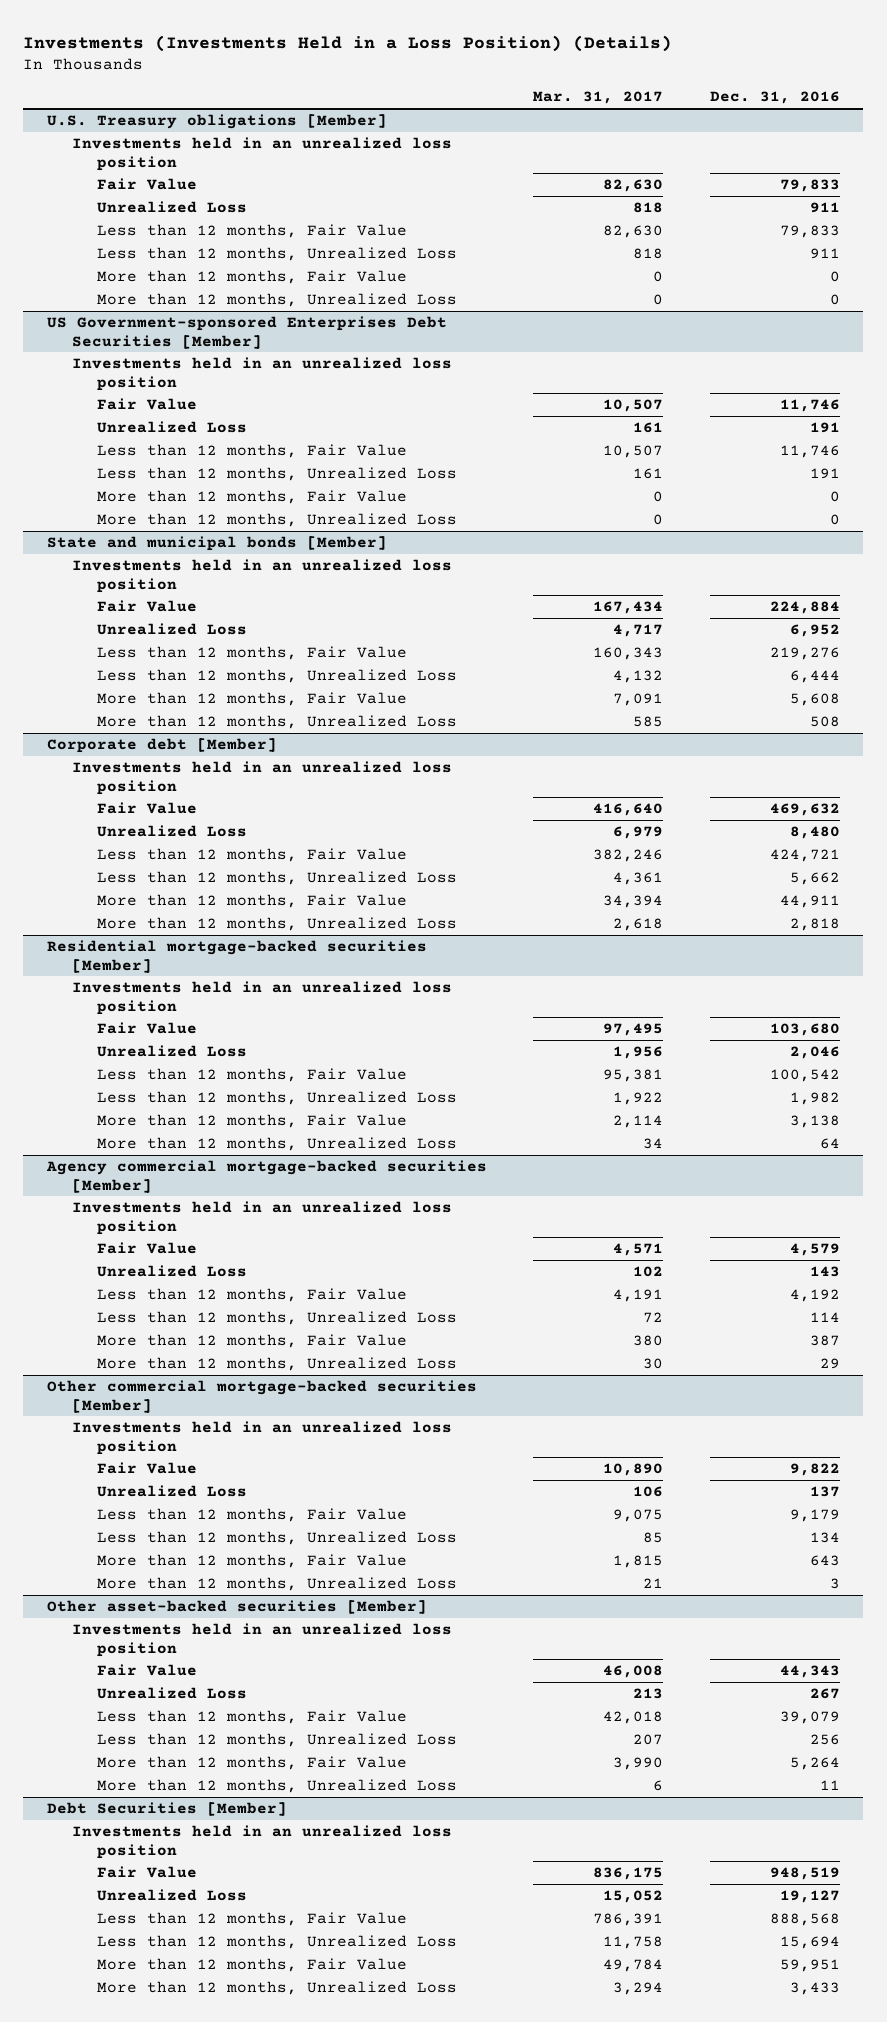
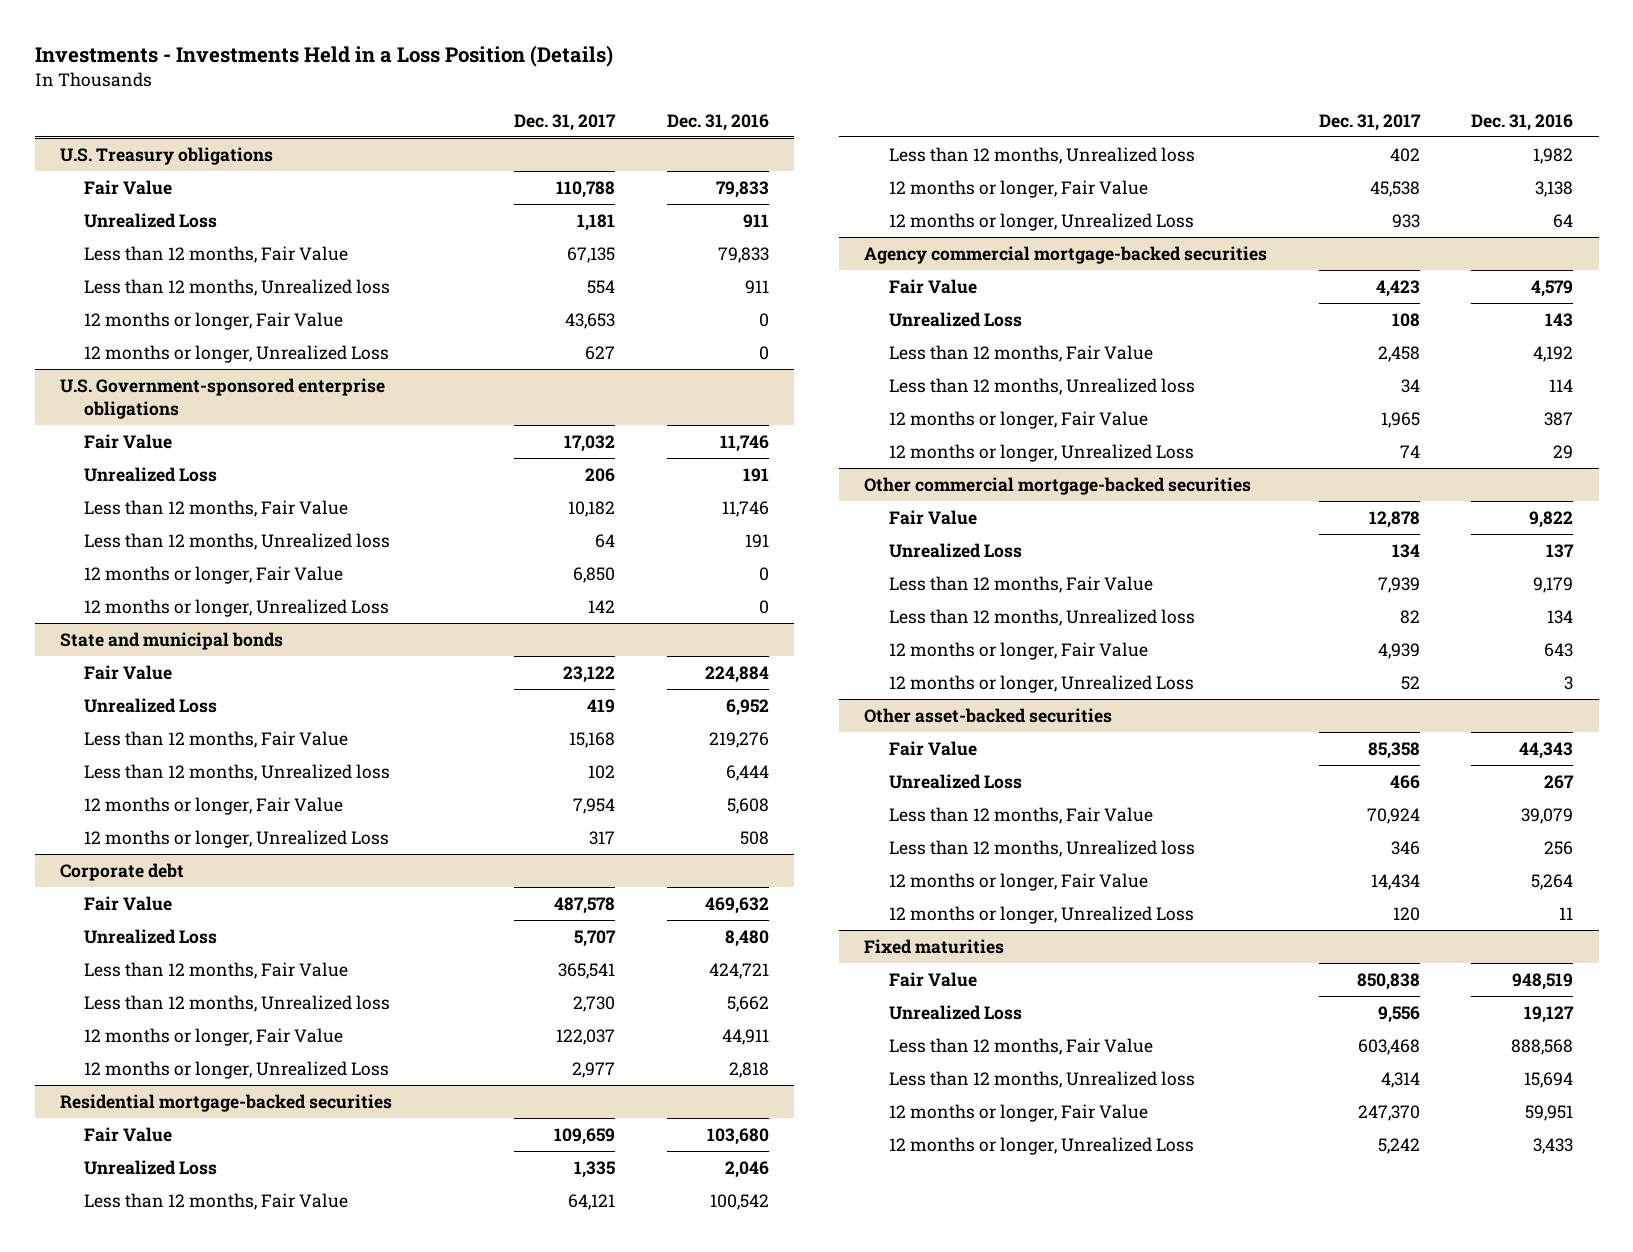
[23,34,673,52] Investments (Investments Held in a Loss Position) (Details) -> [34,45,613,68] Investments - Investments Held in a Loss Position (Details)
[533,91,664,105] Mar. 31, 2017 -> none
none -> [514,113,617,131] Dec. 31, 2017
[71,137,452,171] Investments held in an unrealized loss position -> none
[46,114,387,130] U.S. Treasury obligations [Member] -> [60,146,274,165] U.S. Treasury obligations
[71,357,452,391] Investments held in an unrealized loss position -> none
[96,247,457,262] Less than 12 months, Unrealized Loss -> [84,278,391,296] Less than 12 months, Unrealized loss
[96,270,407,285] More than 12 months, Fair Value -> [84,311,344,330] 12 months or longer, Fair Value
[96,293,457,308] More than 12 months, Unrealized Loss -> [84,344,390,363] 12 months or longer, Unrealized Loss
[46,316,447,349] US Government-sponsored Enterprises Debt Securities [Member] -> [60,377,386,419] U.S. Government-sponsored enterprise obligations
[71,559,452,593] Investments held in an unrealized loss position -> none
[96,467,457,482] Less than 12 months, Unrealized Loss -> [84,532,391,550] Less than 12 months, Unrealized loss
[96,490,407,505] More than 12 months, Fair Value -> [84,565,344,584] 12 months or longer, Fair Value
[96,513,457,528] More than 12 months, Unrealized Loss -> [84,598,390,617] 12 months or longer, Unrealized Loss
[46,536,387,552] State and municipal bonds [Member] -> [60,631,284,650] State and municipal bonds
[71,761,452,795] Investments held in an unrealized loss position -> none
[96,669,457,684] Less than 12 months, Unrealized Loss -> [84,763,391,781] Less than 12 months, Unrealized loss
[96,692,407,707] More than 12 months, Fair Value -> [84,796,344,815] 12 months or longer, Fair Value
[96,715,457,730] More than 12 months, Unrealized Loss -> [84,829,390,848] 12 months or longer, Unrealized Loss
[46,738,277,754] Corporate debt [Member] -> [60,862,185,881] Corporate debt
[71,981,452,1015] Investments held in an unrealized loss position -> none
[96,871,457,886] Less than 12 months, Unrealized Loss -> [84,994,391,1012] Less than 12 months, Unrealized loss
[96,894,407,909] More than 12 months, Fair Value -> [84,1027,344,1046] 12 months or longer, Fair Value
[96,917,457,932] More than 12 months, Unrealized Loss -> [84,1060,390,1079] 12 months or longer, Unrealized Loss
[46,940,427,973] Residential mortgage-backed securities [Member] -> [60,1093,393,1112] Residential mortgage-backed securities
[71,1201,452,1235] Investments held in an unrealized loss position -> none
[96,1091,457,1106] Less than 12 months, Unrealized Loss -> [888,146,1195,164] Less than 12 months, Unrealized loss
[96,1114,407,1129] More than 12 months, Fair Value -> [888,179,1148,198] 12 months or longer, Fair Value
[96,1137,457,1152] More than 12 months, Unrealized Loss -> [888,212,1194,231] 12 months or longer, Unrealized Loss
[45,1160,487,1193] Agency commercial mortgage-backed securities [Member] -> [864,245,1268,264] Agency commercial mortgage-backed securities
[71,1421,452,1455] Investments held in an unrealized loss position -> none
[96,1311,457,1326] Less than 12 months, Unrealized Loss -> [888,377,1195,395] Less than 12 months, Unrealized loss
[96,1334,407,1349] More than 12 months, Fair Value -> [888,410,1148,429] 12 months or longer, Fair Value
[96,1357,457,1372] More than 12 months, Unrealized Loss -> [888,443,1194,462] 12 months or longer, Unrealized Loss
[46,1380,477,1413] Other commercial mortgage-backed securities [Member] -> [864,476,1252,495] Other commercial mortgage-backed securities
[71,1623,452,1657] Investments held in an unrealized loss position -> none
[96,1531,457,1546] Less than 12 months, Unrealized Loss -> [888,608,1195,626] Less than 12 months, Unrealized loss
[96,1554,407,1569] More than 12 months, Fair Value -> [888,641,1148,660] 12 months or longer, Fair Value
[96,1577,457,1592] More than 12 months, Unrealized Loss -> [888,674,1194,693] 12 months or longer, Unrealized Loss
[46,1600,427,1615] Other asset-backed securities [Member] -> [864,707,1113,723] Other asset-backed securities
[71,1825,452,1859] Investments held in an unrealized loss position -> none
[96,1733,457,1748] Less than 12 months, Unrealized Loss -> [888,839,1195,857] Less than 12 months, Unrealized loss
[96,1756,407,1771] More than 12 months, Fair Value -> [888,872,1148,891] 12 months or longer, Fair Value
[96,1779,457,1794] More than 12 months, Unrealized Loss -> [888,905,1194,924] 12 months or longer, Unrealized Loss
[46,1802,287,1817] Debt Securities [Member] -> [864,938,1005,954] Fixed maturities
[96,1935,457,1950] Less than 12 months, Unrealized Loss -> [888,1070,1195,1088] Less than 12 months, Unrealized loss
[96,1958,407,1973] More than 12 months, Fair Value -> [888,1103,1148,1122] 12 months or longer, Fair Value
[96,1981,457,1996] More than 12 months, Unrealized Loss -> [888,1136,1194,1155] 12 months or longer, Unrealized Loss

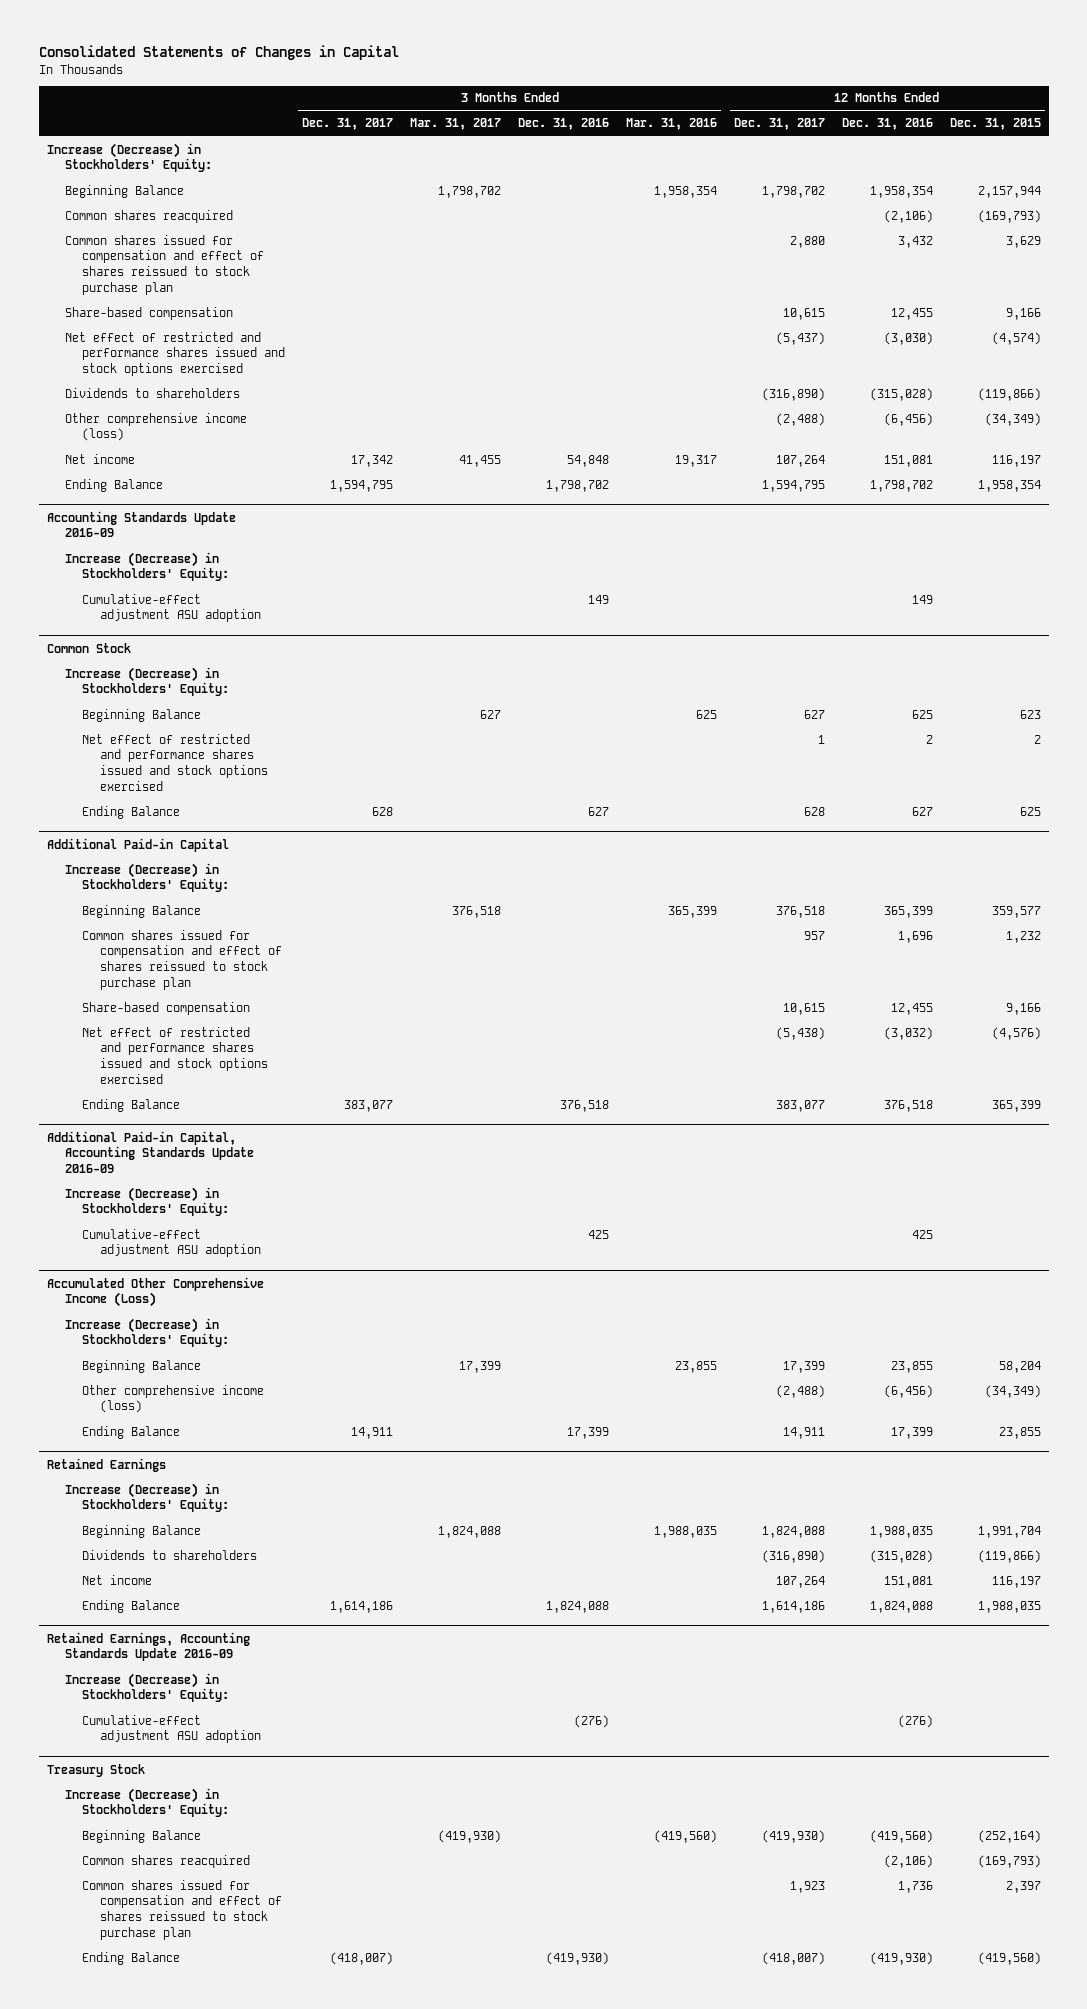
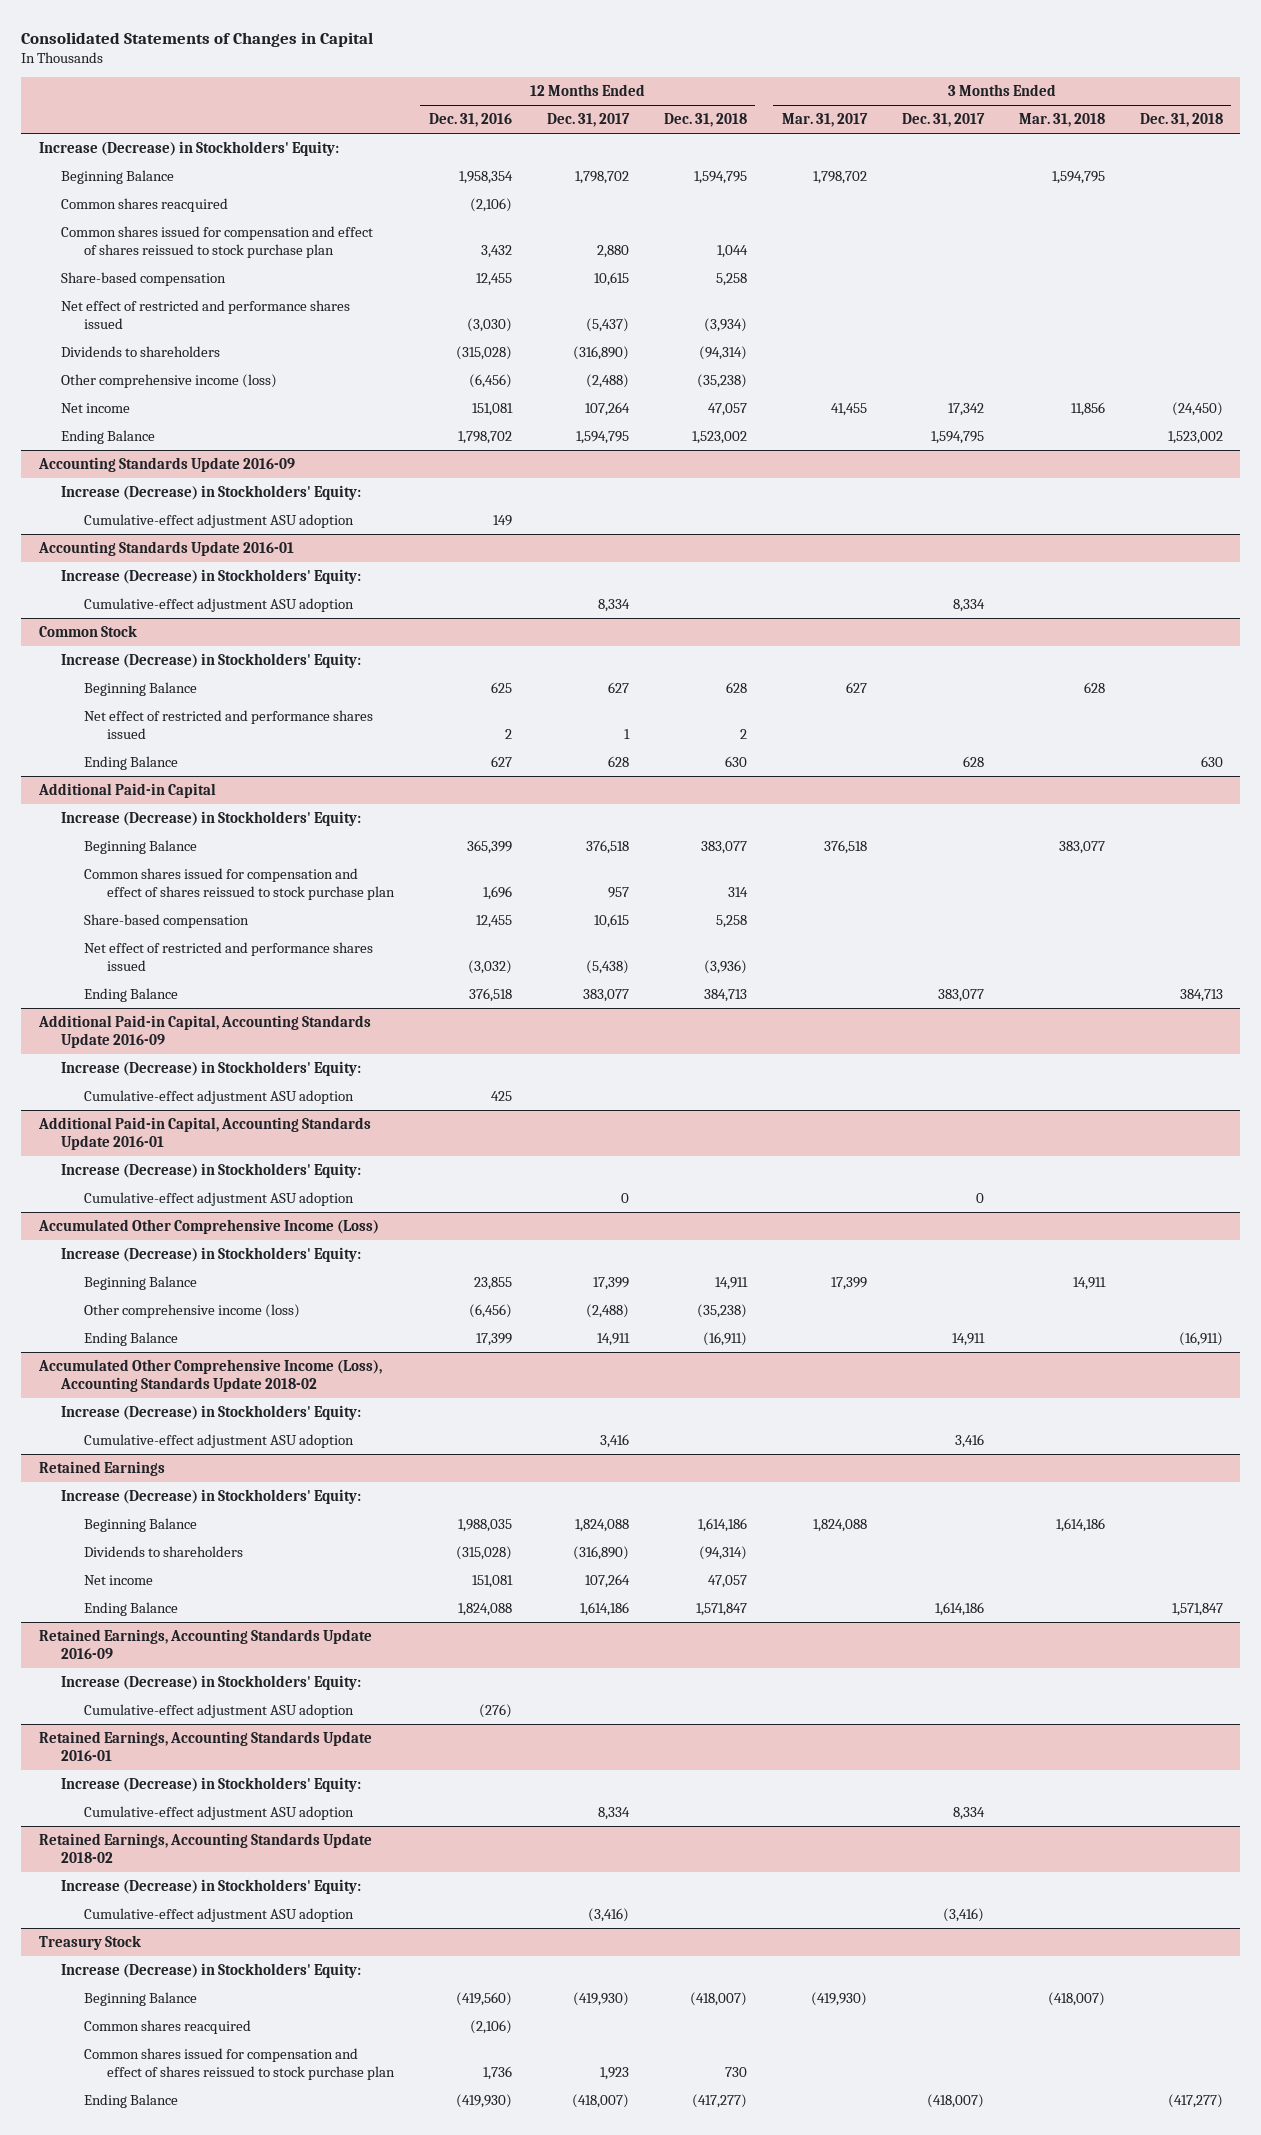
[518,118,610,131] Dec. 31, 2016 -> none
[625,118,717,131] Mar. 31, 2016 -> none
[949,118,1041,131] Dec. 31, 2015 -> none
none -> [663,113,747,128] Dec. 31, 2018
none -> [1018,113,1105,128] Mar. 31, 2018
none -> [1139,113,1223,128] Dec. 31, 2018
[64,331,286,377] Net effect of restricted and performance shares issued and stock options exercised -> [61,299,351,329] Net effect of restricted and performance shares issued
none -> [37,540,294,556] Accounting Standards Update 2016-01
none -> [61,568,362,584] Increase (Decrease) in Stockholders' Equity:
none -> [83,597,354,612] Cumulative-effect adjustment ASU adoption
[82,733,269,791] Net effect of restricted and performance shares issued and stock options exercised -> [83,709,373,739] Net effect of restricted and performance shares issued
[82,1026,269,1084] Net effect of restricted and performance shares issued and stock options exercised -> [83,941,373,971] Net effect of restricted and performance shares issued
none -> [37,1116,371,1150] Additional Paid-in Capital, Accounting Standards Update 2016-01
none -> [61,1162,362,1178] Increase (Decrease) in Stockholders' Equity:
none -> [83,1191,354,1206] Cumulative-effect adjustment ASU adoption
none -> [37,1358,382,1392] Accumulated Other Comprehensive Income (Loss), Accounting Standards Update 2018-02
none -> [61,1404,362,1420] Increase (Decrease) in Stockholders' Equity:
none -> [83,1433,354,1448] Cumulative-effect adjustment ASU adoption
none -> [38,1730,372,1761] Retained Earnings, Accounting Standards Update 2016-01
none -> [61,1776,362,1792] Increase (Decrease) in Stockholders' Equity:
none -> [83,1805,354,1820] Cumulative-effect adjustment ASU adoption
none -> [38,1832,372,1863] Retained Earnings, Accounting Standards Update 2018-02
none -> [61,1878,362,1894] Increase (Decrease) in Stockholders' Equity:
none -> [83,1907,354,1922] Cumulative-effect adjustment ASU adoption

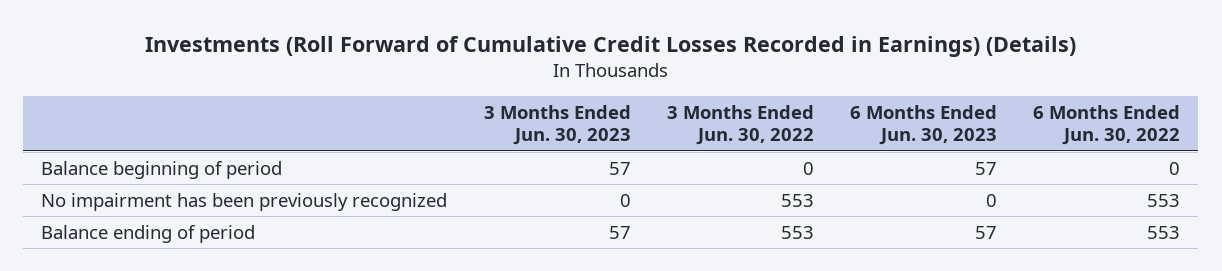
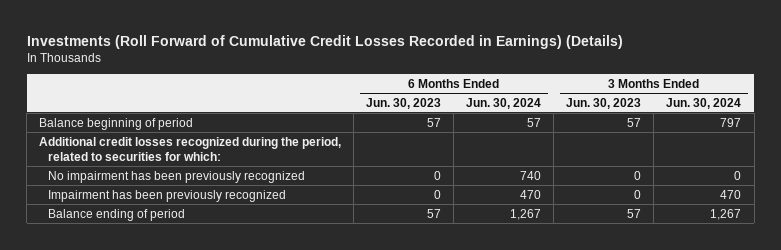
[666,105,814,146] 3 Months Ended Jun. 30, 2022 -> none
[1033,105,1181,146] 6 Months Ended Jun. 30, 2022 -> none
none -> [466,97,542,109] Jun. 30, 2024
none -> [666,97,742,109] Jun. 30, 2024
none -> [39,136,342,162] Additional credit losses recognized during the period, related to securities for which:
none -> [48,189,287,202] Impairment has been previously recognized

